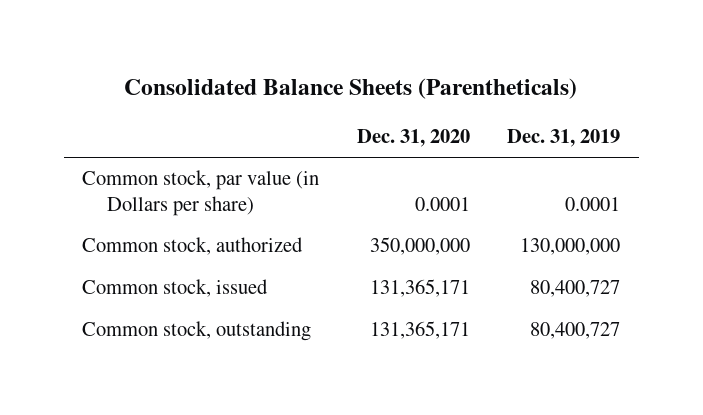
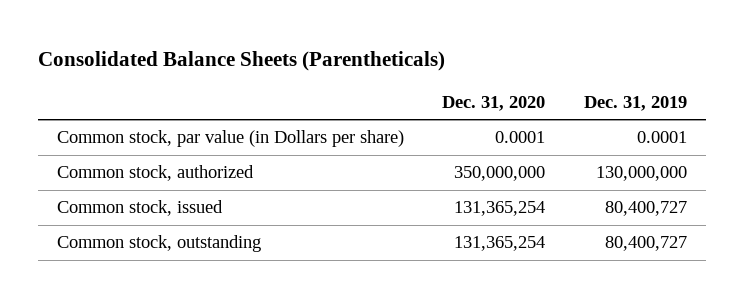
[369,279,470,298] 131,365,171 -> [454,201,546,217] 131,365,254
[369,321,470,340] 131,365,171 -> [454,236,546,252] 131,365,254

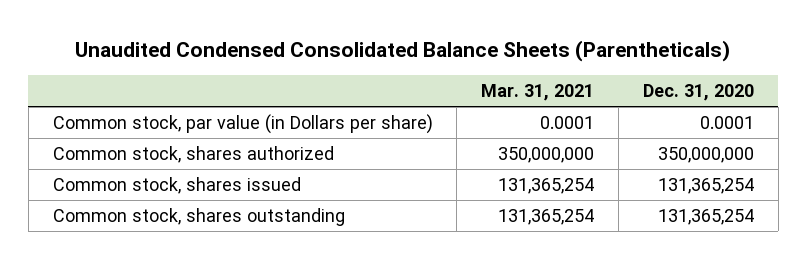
[37,51,445,72] Consolidated Balance Sheets (Parentheticals) -> [75,39,731,62] Unaudited Condensed Consolidated Balance Sheets (Parentheticals)
[583,95,687,111] Dec. 31, 2019 -> none
none -> [481,83,595,101] Mar. 31, 2021
[56,165,254,182] Common stock, authorized -> [52,146,334,164] Common stock, shares authorized
[56,200,223,217] Common stock, issued -> [52,177,301,195] Common stock, shares issued
[56,235,261,253] Common stock, outstanding -> [52,208,345,227] Common stock, shares outstanding

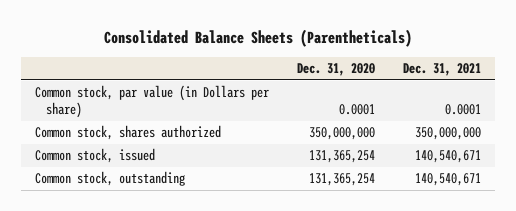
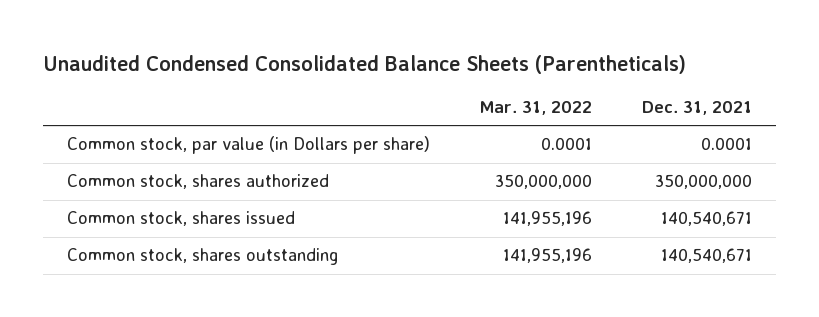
[103,28,412,47] Consolidated Balance Sheets (Parentheticals) -> [42,54,686,74] Unaudited Condensed Consolidated Balance Sheets (Parentheticals)
[296,63,375,77] Dec. 31, 2020 -> none
none -> [479,101,593,116] Mar. 31, 2022
[34,148,155,164] Common stock, issued -> [67,211,296,227] Common stock, shares issued
[34,171,185,187] Common stock, outstanding -> [67,248,339,266] Common stock, shares outstanding

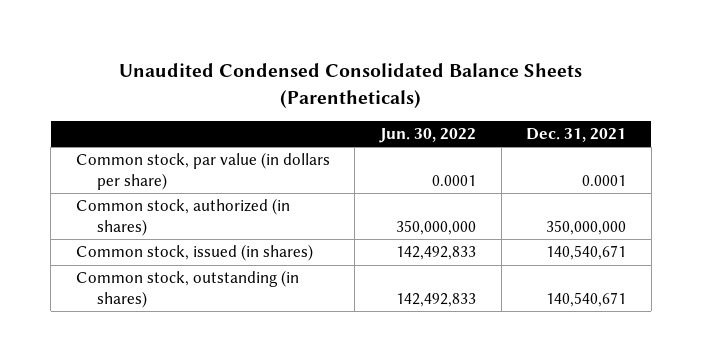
[479,101,593,116] Mar. 31, 2022 -> none
none -> [378,128,476,144] Jun. 30, 2022
[67,136,431,155] Common stock, par value (in Dollars per share) -> [75,152,330,190] Common stock, par value (in dollars per share)
[67,174,330,190] Common stock, shares authorized -> [75,198,290,236] Common stock, authorized (in shares)
[67,211,296,227] Common stock, shares issued -> [75,244,313,262] Common stock, issued (in shares)
[67,248,339,266] Common stock, shares outstanding -> [75,270,299,308] Common stock, outstanding (in shares)

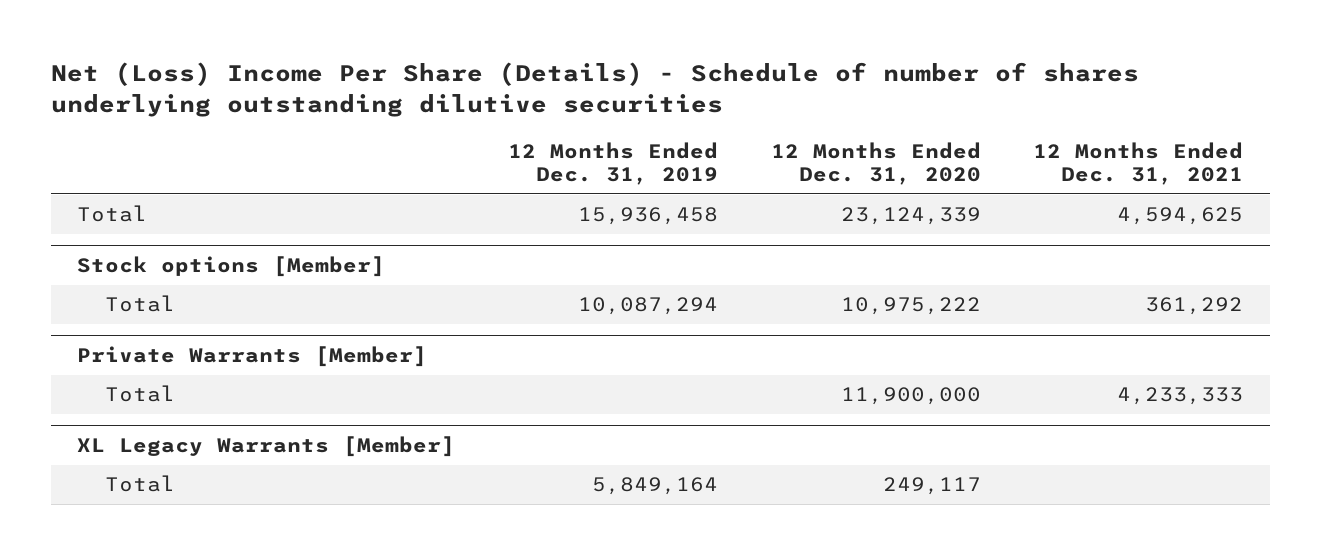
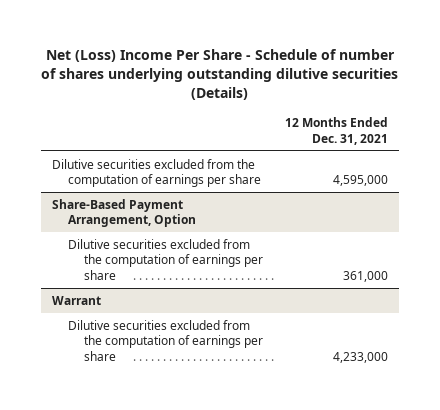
[50,62,1139,117] Net (Loss) Income Per Share (Details) - Schedule of number of shares underlying outstanding dilutive securities -> [41,49,399,101] Net (Loss) Income Per Share - Schedule of number of shares underlying outstanding dilutive securities (Details)
[508,141,719,186] 12 Months Ended Dec. 31, 2019 -> none
[770,141,981,186] 12 Months Ended Dec. 31, 2020 -> none
[77,205,148,223] Total -> none
[105,295,176,313] Total -> none
[105,385,176,403] Total -> none
[77,436,456,458] XL Legacy Warrants [Member] -> none
[105,475,176,493] Total -> none
none -> [52,158,262,188] Dilutive securities excluded from the computation of earnings per share
[77,256,386,278] Stock options [Member] -> [52,198,197,228] Share-Based Payment Arrangement, Option
none -> [68,238,264,281] Dilutive securities excluded from the computation of earnings per share
[77,346,428,368] Private Warrants [Member] -> [52,295,102,305] Warrant
none -> [68,319,264,362] Dilutive securities excluded from the computation of earnings per share

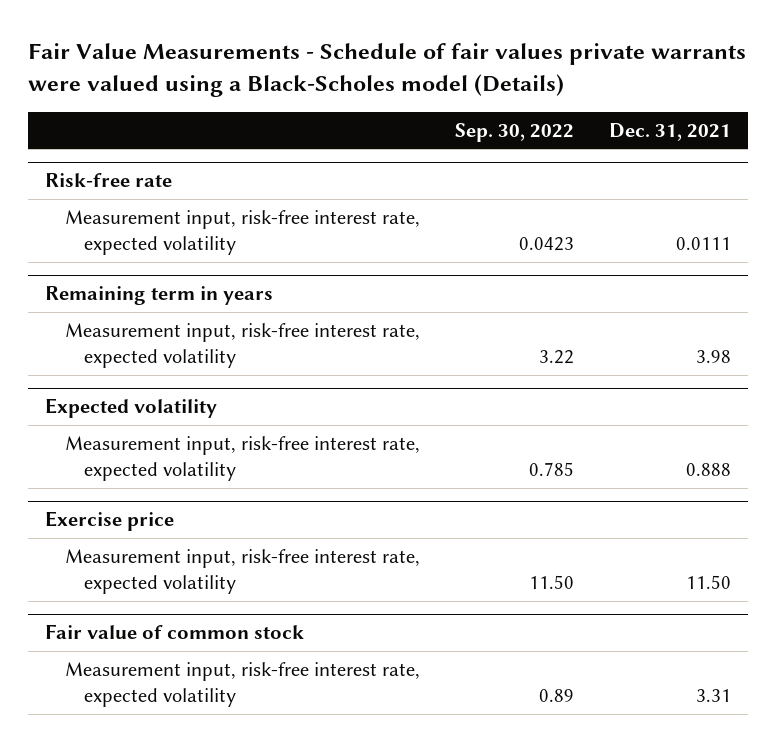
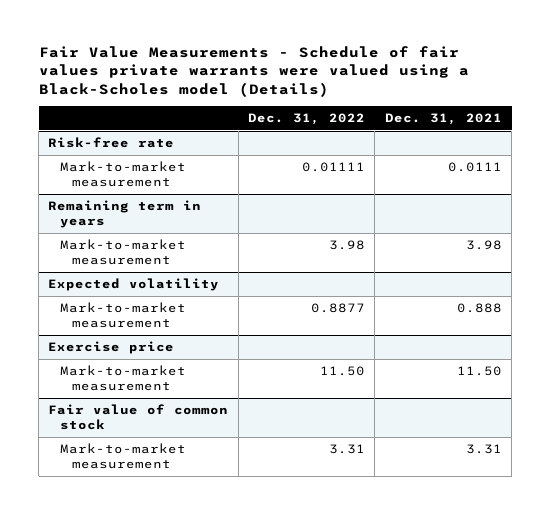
[454,122,574,142] Sep. 30, 2022 -> none
none -> [248,112,366,125] Dec. 31, 2022
[64,210,420,256] Measurement input, risk-free interest rate, expected volatility -> [60,161,187,188] Mark-to-market measurement
[64,323,420,369] Measurement input, risk-free interest rate, expected volatility -> [60,239,187,266] Mark-to-market measurement
[64,436,420,482] Measurement input, risk-free interest rate, expected volatility -> [60,302,187,329] Mark-to-market measurement
[64,549,420,595] Measurement input, risk-free interest rate, expected volatility -> [60,365,187,392] Mark-to-market measurement
[64,662,420,708] Measurement input, risk-free interest rate, expected volatility -> [60,443,187,470] Mark-to-market measurement

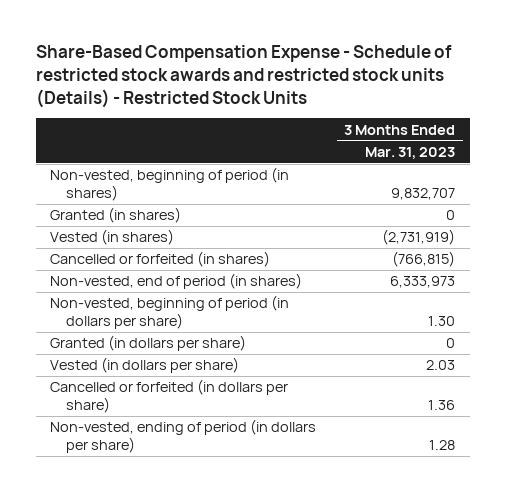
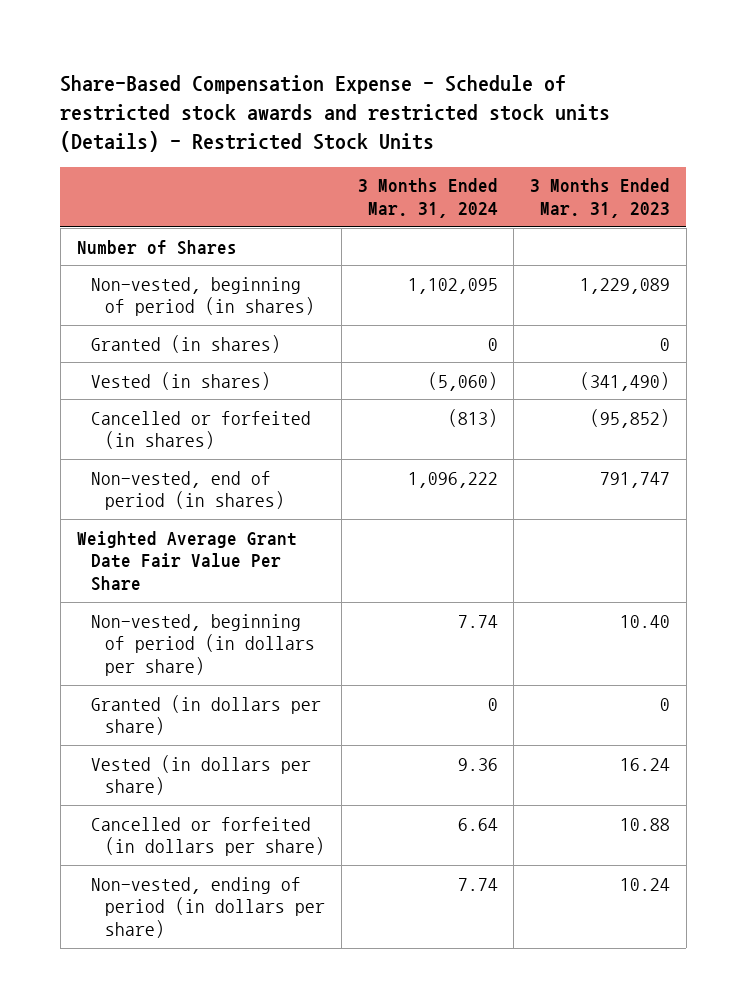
none -> [357,178,498,219] 3 Months Ended Mar. 31, 2024
none -> [76,239,237,255] Number of Shares
[391,188,456,201] 9,832,707 -> [580,277,671,294] 1,229,089
[382,229,456,246] (2,731,919) -> [580,371,671,391] (341,490)
[392,251,456,268] (766,815) -> [590,408,671,428] (95,852)
[390,276,456,289] 6,333,973 -> [600,471,671,488] 791,747
none -> [76,530,297,591] Weighted Average Grant Date Fair Value Per Share
[428,316,456,327] 1.30 -> [620,614,671,628] 10.40
[426,360,456,371] 2.03 -> [620,757,671,771] 16.24
[428,400,456,411] 1.36 -> [620,817,671,831] 10.88
[429,440,456,451] 1.28 -> [620,877,671,891] 10.24

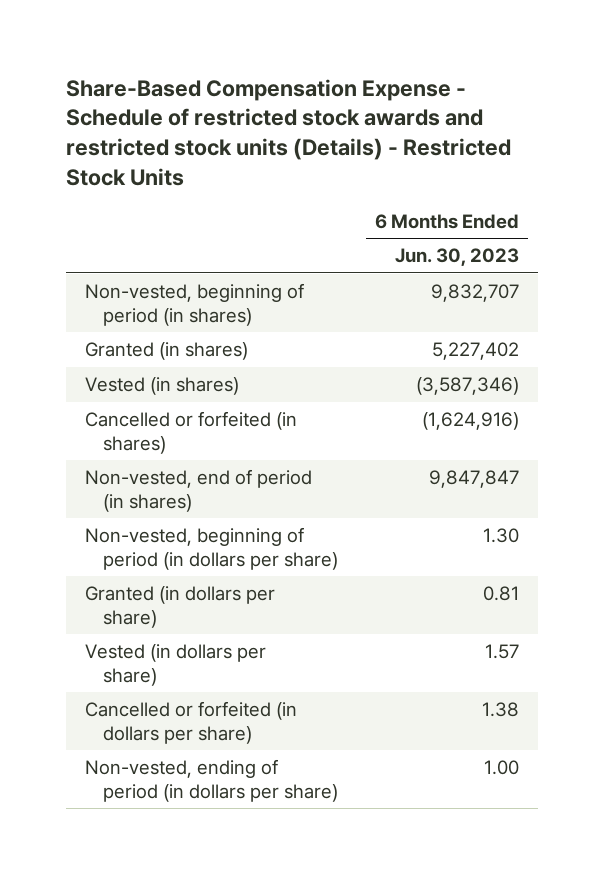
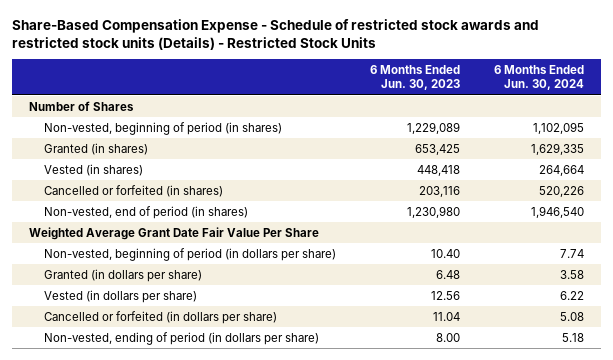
none -> [494,65,585,91] 6 Months Ended Jun. 30, 2024
none -> [28,100,134,111] Number of Shares
[430,284,519,303] 9,832,707 -> [406,121,460,134] 1,229,089
[431,342,519,361] 5,227,402 -> [414,143,460,155] 653,425
[415,377,519,396] (3,587,346) -> [416,164,460,176] 448,418
[421,412,519,431] (1,624,916) -> [418,185,460,197] 203,116
[428,470,519,489] 9,847,847 -> [406,205,460,218] 1,230,980
none -> [28,226,319,240] Weighted Average Grant Date Fair Value Per Share
[482,528,519,544] 1.30 -> [430,248,460,258] 10.40
[482,586,519,602] 0.81 -> [435,269,460,279] 6.48
[484,644,519,660] 1.57 -> [430,290,460,300] 12.56
[481,702,519,718] 1.38 -> [432,311,460,321] 11.04
[483,760,519,776] 1.00 -> [435,332,460,342] 8.00

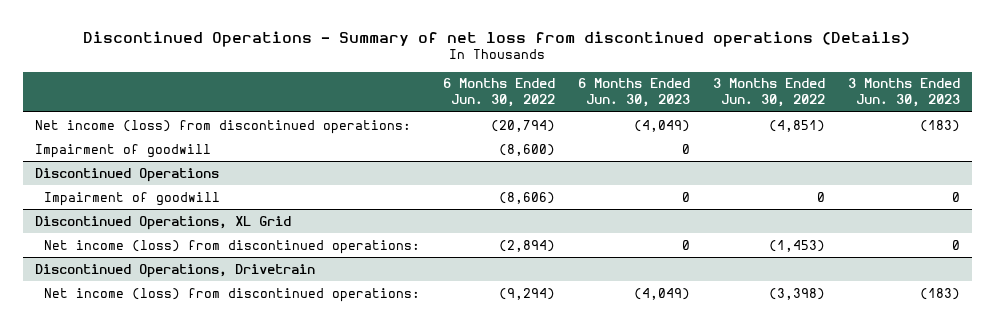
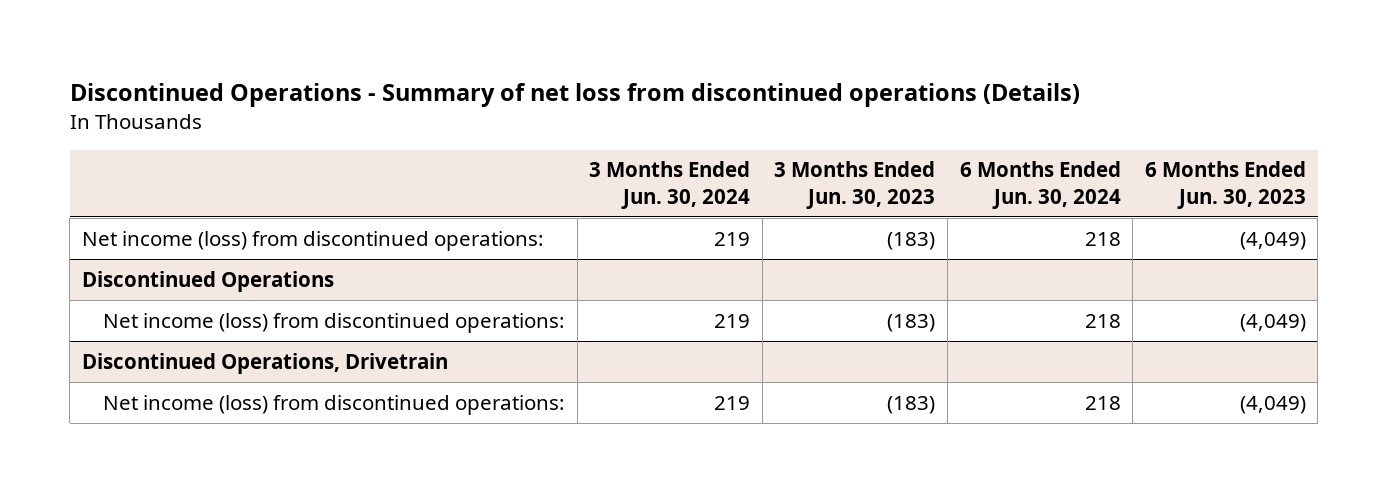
[442,78,555,108] 6 Months Ended Jun. 30, 2022 -> none
[712,78,825,108] 3 Months Ended Jun. 30, 2022 -> none
none -> [589,161,751,209] 3 Months Ended Jun. 30, 2024
none -> [959,161,1121,209] 6 Months Ended Jun. 30, 2024
[34,143,211,158] Impairment of goodwill -> none
[43,191,220,206] Impairment of goodwill -> none
[34,215,291,230] Discontinued Operations, XL Grid -> none
[681,239,690,250] 0 -> [1239,313,1306,332] (4,049)
[952,239,961,250] 0 -> [887,313,936,332] (183)

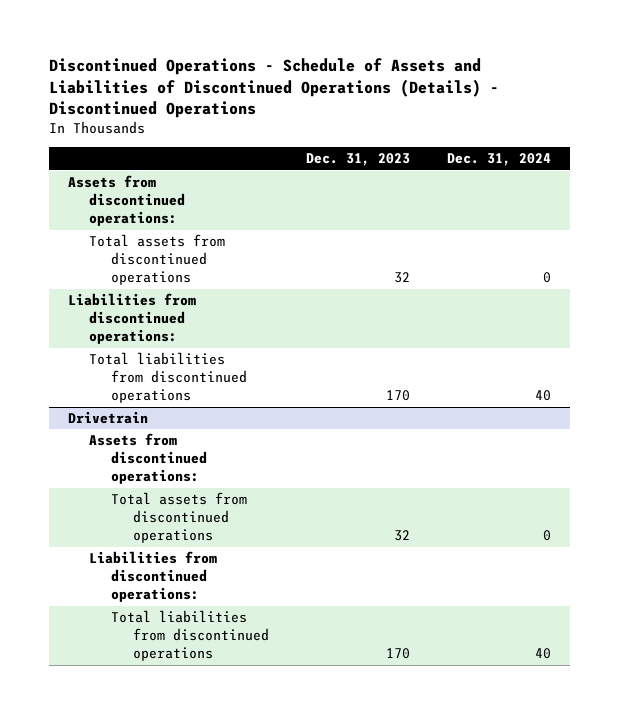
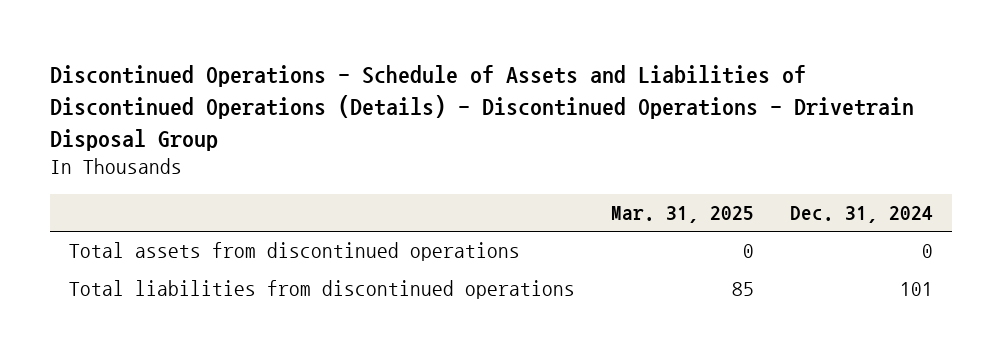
[49,57,500,119] Discontinued Operations - Schedule of Assets and Liabilities of Discontinued Operations (Details) - Discontinued Operations -> [50,65,915,151] Discontinued Operations - Schedule of Assets and Liabilities of Discontinued Operations (Details) - Discontinued Operations - Drivetrain Disposal Group
[306,153,411,167] Dec. 31, 2023 -> none
none -> [611,205,755,223] Mar. 31, 2025
[67,175,186,227] Assets from discontinued operations: -> none
[67,293,196,345] Liabilities from discontinued operations: -> none
[67,411,148,425] Drivetrain -> none
[89,433,208,485] Assets from discontinued operations: -> none
[111,492,248,544] Total assets from discontinued operations -> none
[89,551,218,603] Liabilities from discontinued operations: -> none
[111,610,270,662] Total liabilities from discontinued operations -> none
[535,390,552,402] 40 -> [900,282,934,297] 101

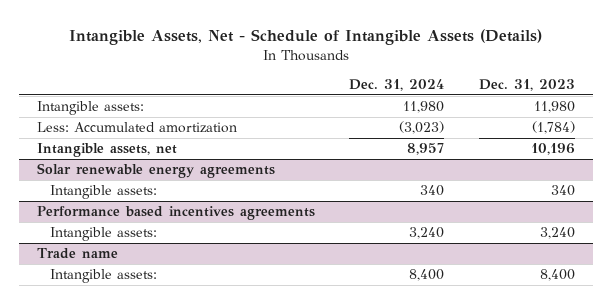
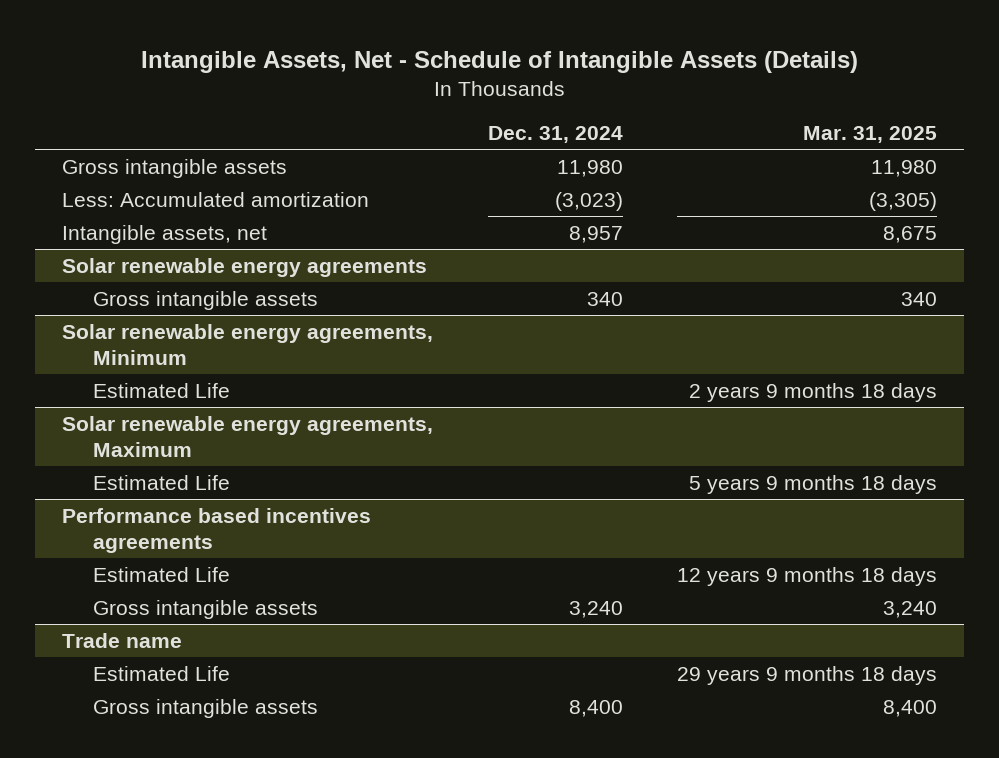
[479,79,576,92] Dec. 31, 2023 -> none
none -> [802,126,937,144] Mar. 31, 2025
[36,101,144,116] Intangible assets: -> [62,158,288,178] Gross intangible assets
[50,185,158,200] Intangible assets: -> [92,290,318,310] Gross intangible assets
none -> [62,323,434,365] Solar renewable energy agreements, Minimum
none -> [92,382,230,398] Estimated Life
none -> [62,415,434,457] Solar renewable energy agreements, Maximum
none -> [92,474,230,490] Estimated Life
none -> [92,566,230,582] Estimated Life
[50,227,158,242] Intangible assets: -> [92,599,318,619] Gross intangible assets
none -> [92,665,230,681] Estimated Life
[50,269,158,284] Intangible assets: -> [92,698,318,718] Gross intangible assets

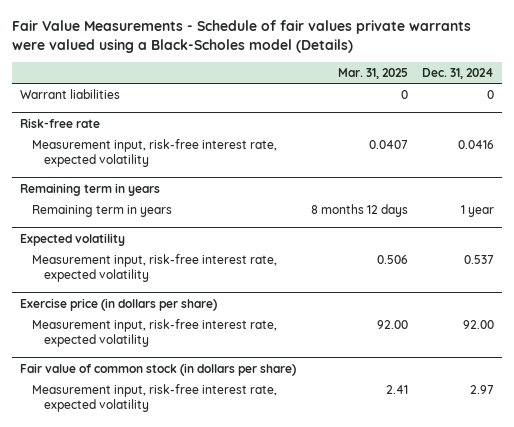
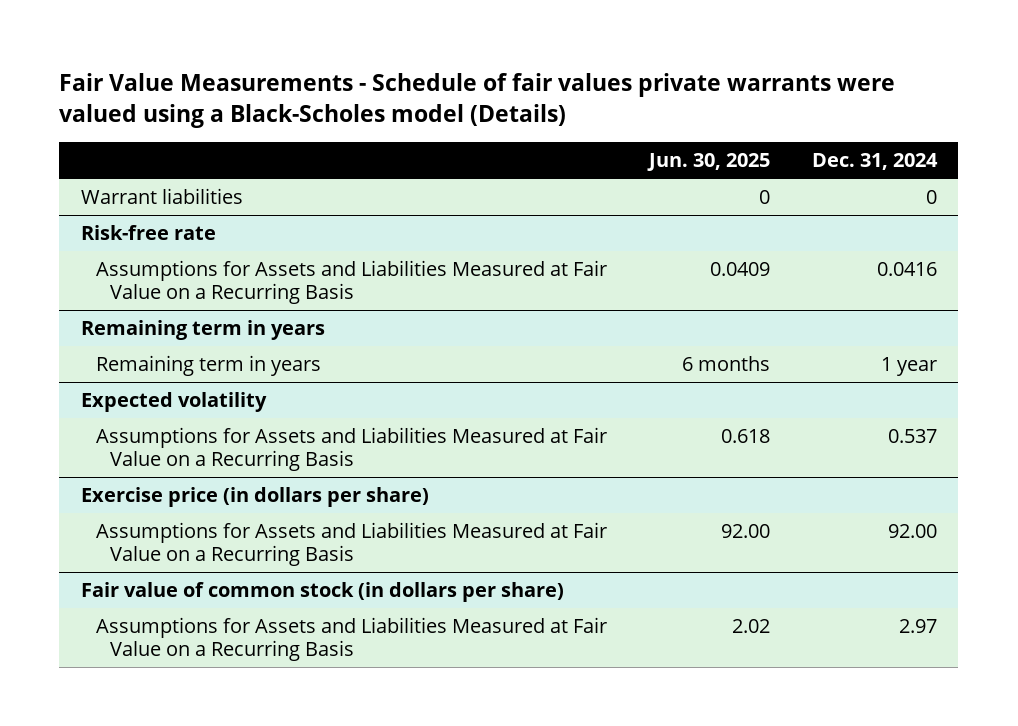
[337,68,408,80] Mar. 31, 2025 -> none
none -> [646,153,770,172] Jun. 30, 2025
[31,138,277,168] Measurement input, risk-free interest rate, expected volatility -> [95,260,607,305] Assumptions for Assets and Liabilities Measured at Fair Value on a Recurring Basis
[31,253,277,283] Measurement input, risk-free interest rate, expected volatility -> [95,427,607,472] Assumptions for Assets and Liabilities Measured at Fair Value on a Recurring Basis
[31,318,277,348] Measurement input, risk-free interest rate, expected volatility -> [95,522,607,567] Assumptions for Assets and Liabilities Measured at Fair Value on a Recurring Basis
[31,383,277,413] Measurement input, risk-free interest rate, expected volatility -> [95,617,607,662] Assumptions for Assets and Liabilities Measured at Fair Value on a Recurring Basis

